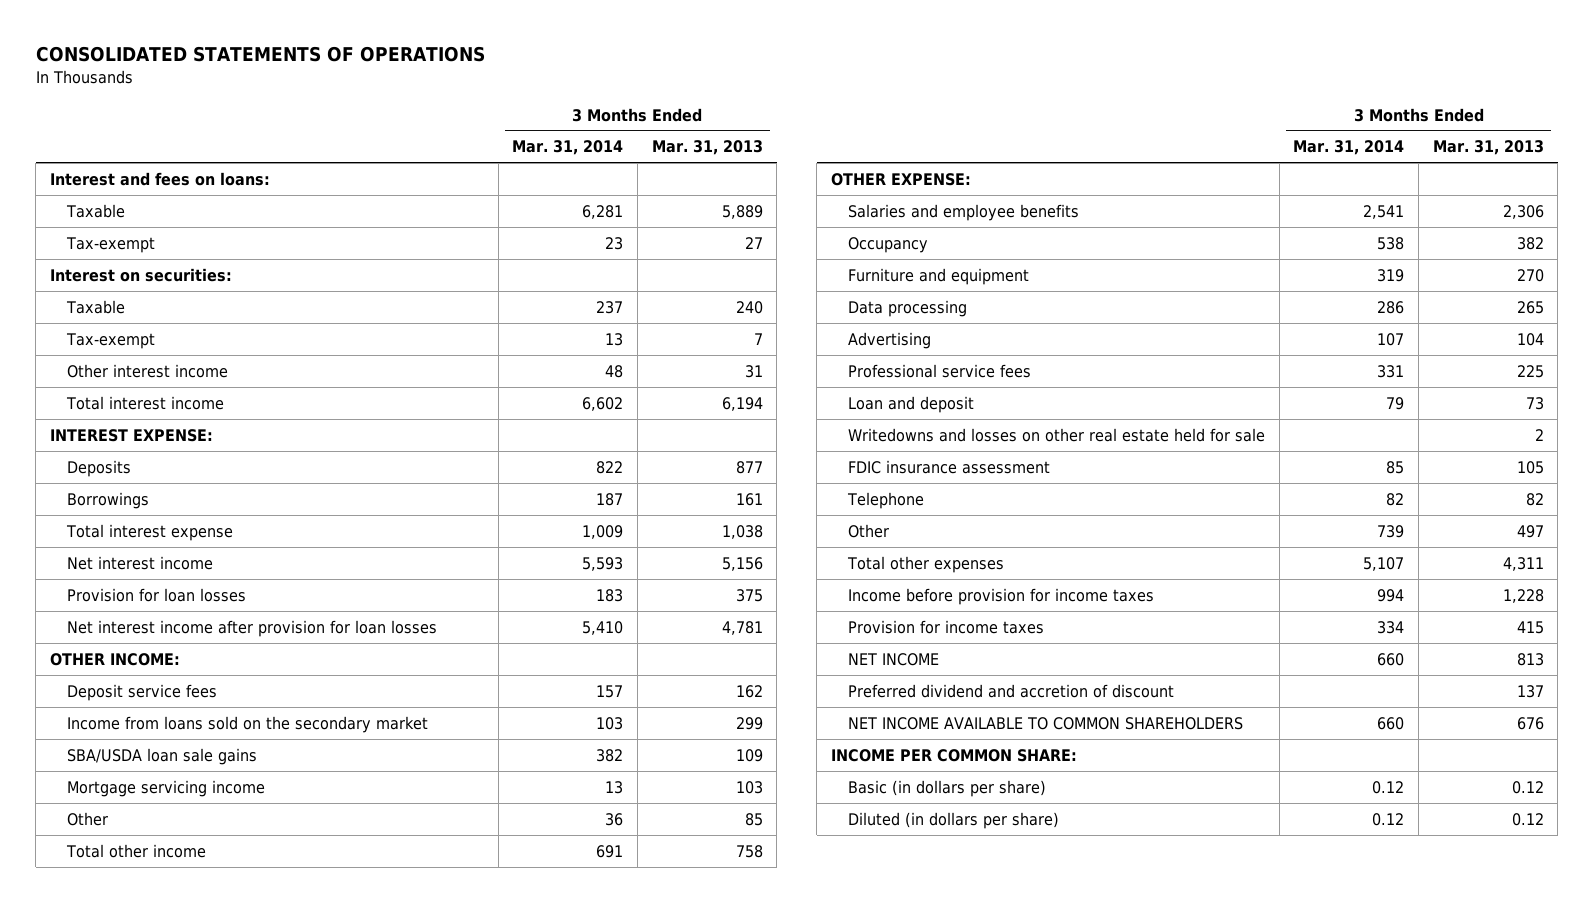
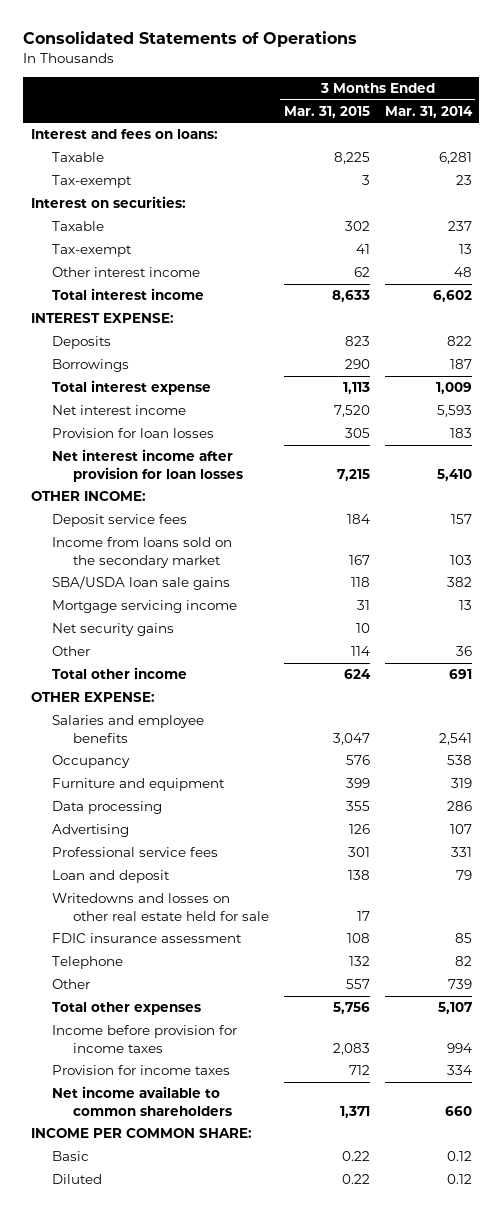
[35,45,485,62] CONSOLIDATED STATEMENTS OF OPERATIONS -> [23,31,358,48] Consolidated Statements of Operations
[651,140,763,156] Mar. 31, 2013 -> none
none -> [284,105,371,118] Mar. 31, 2015
none -> [51,623,174,637] Net security gains
[848,652,940,666] NET INCOME -> none
[848,683,1175,698] Preferred dividend and accretion of discount -> none
[848,716,1244,730] NET INCOME AVAILABLE TO COMMON SHAREHOLDERS -> [51,1086,233,1116] Net income available to common shareholders
[848,779,1047,797] Basic (in dollars per share) -> [51,1151,89,1162] Basic
[848,811,1060,829] Diluted (in dollars per share) -> [51,1174,102,1185] Diluted

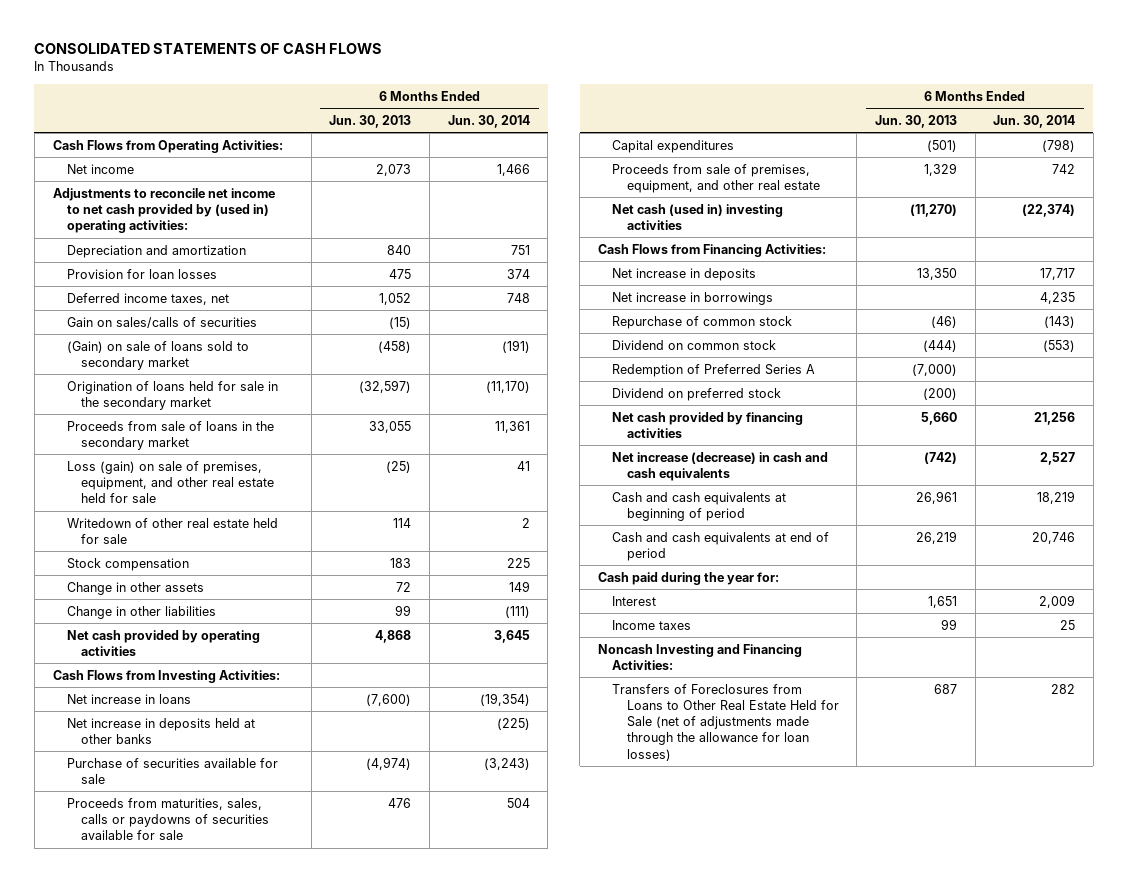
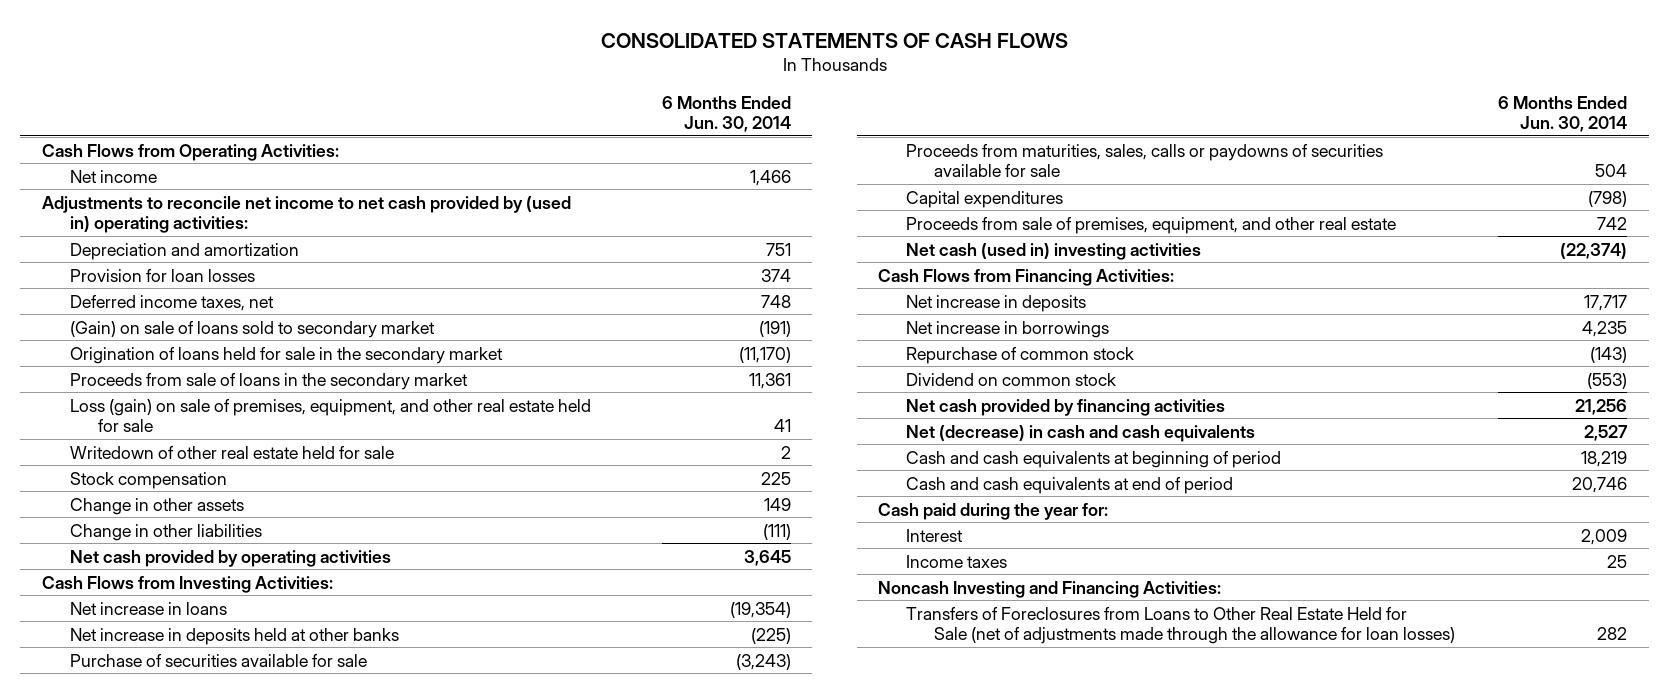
[329,114,412,128] Jun. 30, 2013 -> none
[66,316,257,328] Gain on sales/calls of securities -> none
[612,363,816,377] Redemption of Preferred Series A -> none
[612,387,782,401] Dividend on preferred stock -> none
[612,451,829,481] Net increase (decrease) in cash and cash equivalents -> [906,424,1256,442] Net (decrease) in cash and cash equivalents

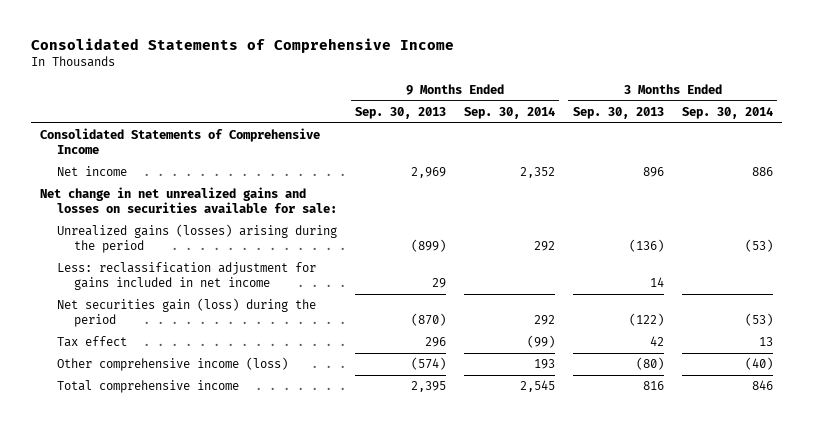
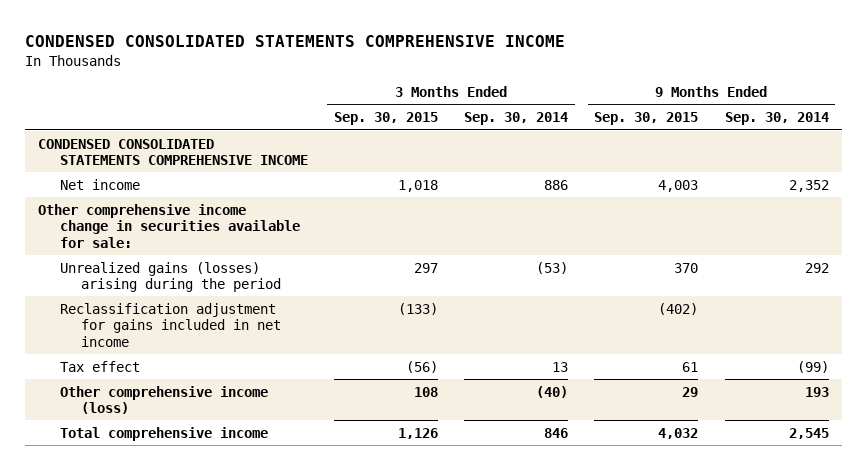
[31,37,455,53] Consolidated Statements of Comprehensive Income -> [25,35,566,48] CONDENSED CONSOLIDATED STATEMENTS COMPREHENSIVE INCOME
[355,106,447,119] Sep. 30, 2013 -> none
[572,106,664,119] Sep. 30, 2013 -> none
none -> [333,112,438,126] Sep. 30, 2015
none -> [594,112,699,126] Sep. 30, 2015
[40,128,321,155] Consolidated Statements of Comprehensive Income -> [38,138,308,166] CONDENSED CONSOLIDATED STATEMENTS COMPREHENSIVE INCOME
[40,187,338,214] Net change in net unrealized gains and losses on securities available for sale: -> [38,203,300,248] Other comprehensive income change in securities available for sale:
[57,298,317,328] Net securities gain (loss) during the period -> none
[57,262,317,291] Less: reclassification adjustment for gains included in net income -> [59,302,282,347] Reclassification adjustment for gains included in net income

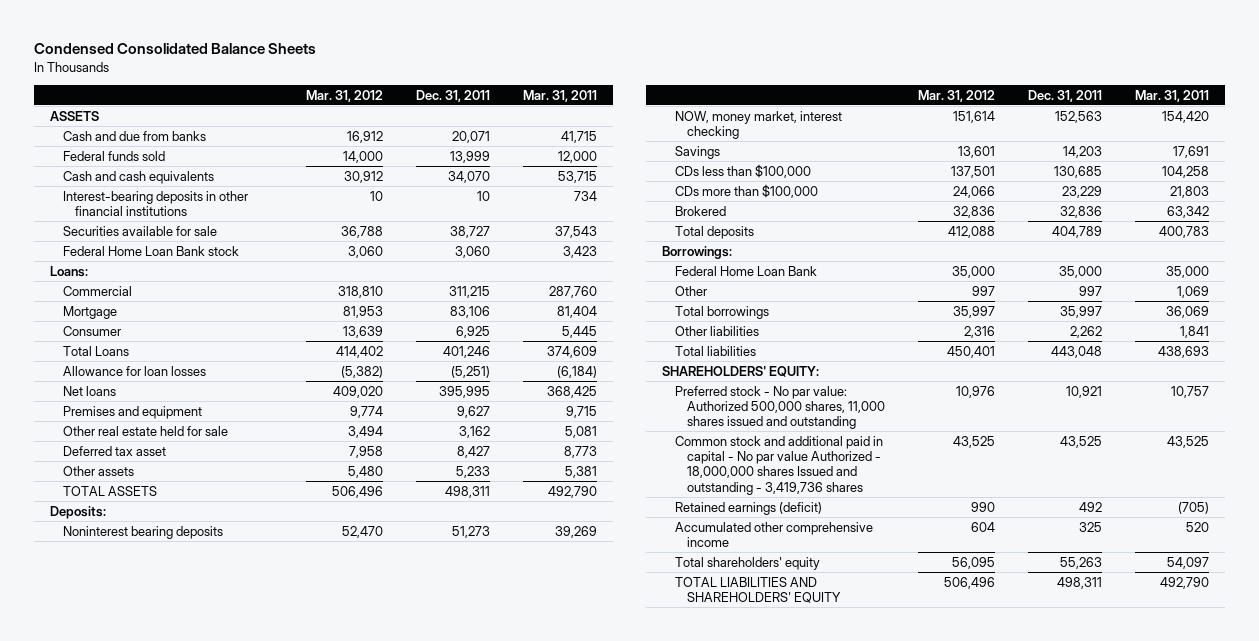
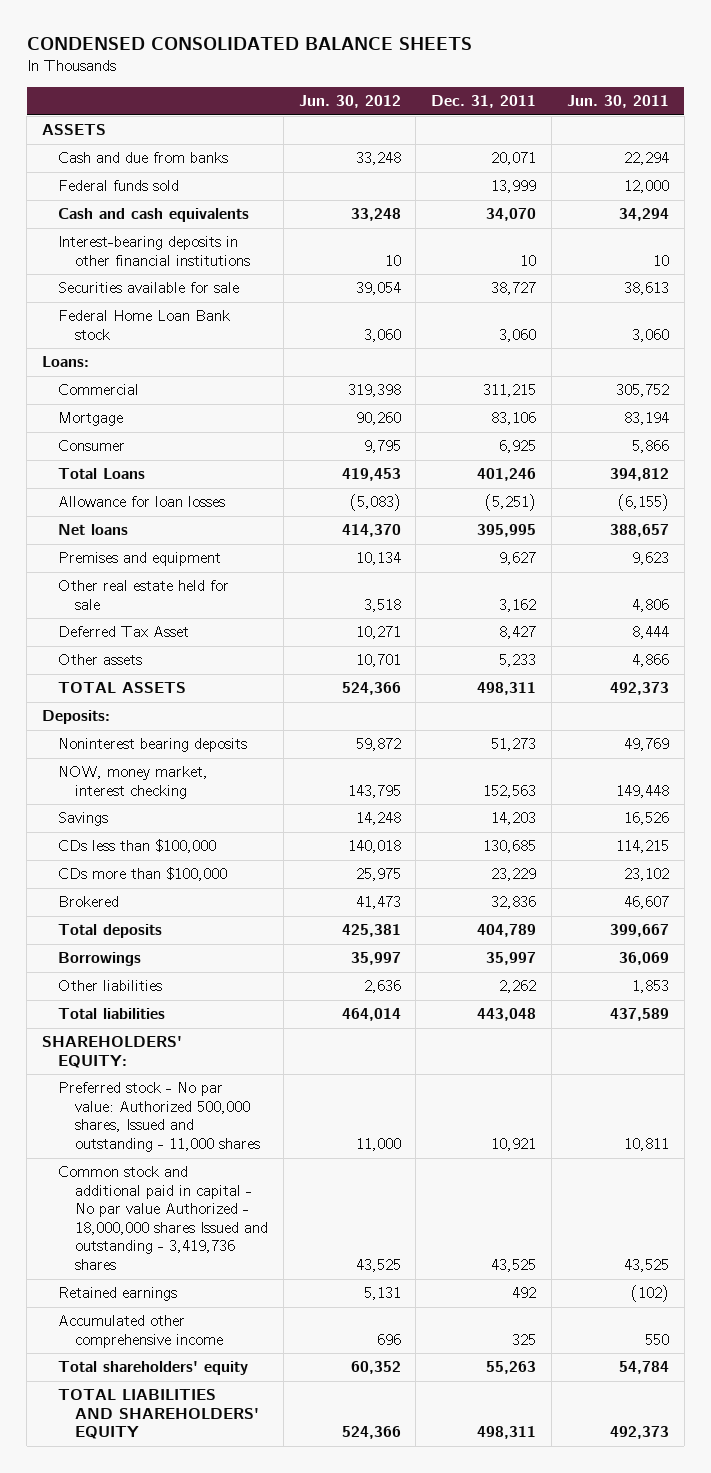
[33,43,316,55] Condensed Consolidated Balance Sheets -> [26,37,472,51] CONDENSED CONSOLIDATED BALANCE SHEETS
[305,89,383,102] Mar. 31, 2012 -> none
[522,89,597,102] Mar. 31, 2011 -> none
none -> [298,94,401,108] Jun. 30, 2012
none -> [566,94,669,108] Jun. 30, 2011
[62,445,166,456] Deferred tax asset -> [58,626,190,638] Deferred Tax Asset
[662,245,733,259] Borrowings: -> none
[674,265,817,276] Federal Home Loan Bank -> none
[674,285,707,296] Other -> none
[674,305,769,319] Total borrowings -> [58,952,142,967] Borrowings
[674,385,886,430] Preferred stock - No par value: Authorized 500,000 shares, 11,000 shares issued and outstanding -> [58,1082,260,1152] Preferred stock - No par value: Authorized 500,000 shares, Issued and outstanding - 11,000 shares
[674,501,822,515] Retained earnings (deficit) -> [58,1287,178,1302] Retained earnings

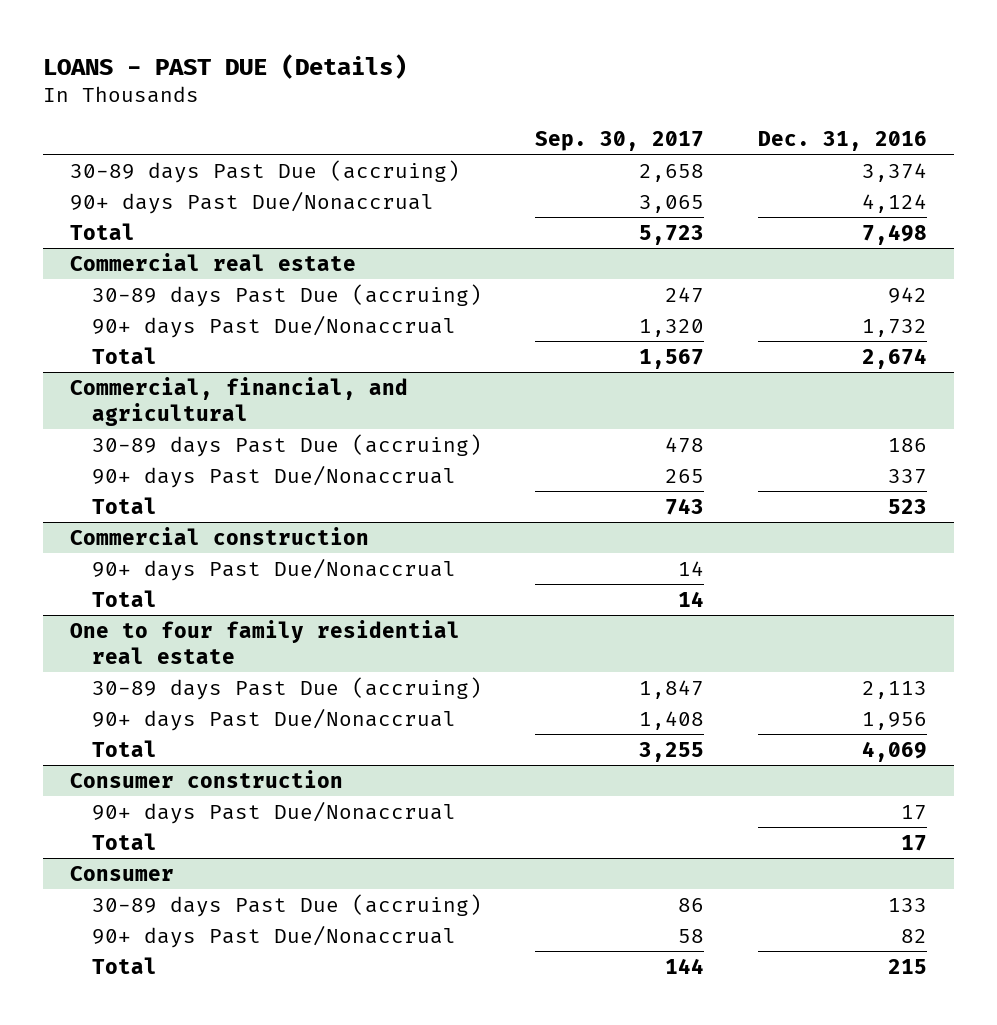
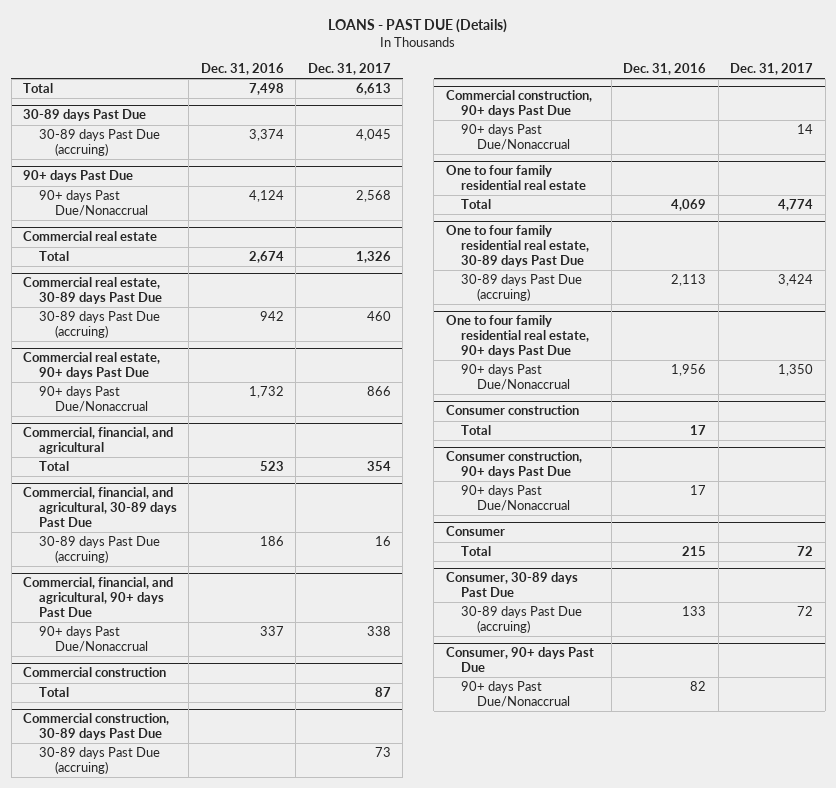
[535,130,705,151] Sep. 30, 2017 -> none
none -> [307,63,391,76] Dec. 31, 2017
[69,222,135,240] Total -> [23,83,54,94] Total
none -> [23,109,147,122] 30-89 days Past Due
none -> [23,170,134,183] 90+ days Past Due
[91,346,157,364] Total -> [38,251,69,262] Total
none -> [23,277,162,304] Commercial real estate, 30-89 days Past Due
none -> [23,352,161,379] Commercial real estate, 90+ days Past Due
[91,496,157,514] Total -> [38,461,69,472] Total
none -> [23,487,177,527] Commercial, financial, and agricultural, 30-89 days Past Due
none -> [23,577,174,617] Commercial, financial, and agricultural, 90+ days Past Due
[91,557,456,581] 90+ days Past Due/Nonaccrual -> none
none -> [23,713,170,740] Commercial construction, 30-89 days Past Due
none -> [38,747,160,774] 30-89 days Past Due (accruing)
none -> [445,90,592,117] Commercial construction, 90+ days Past Due
none -> [461,124,571,150] 90+ days Past Due/Nonaccrual
[91,739,157,757] Total -> [461,199,492,210] Total
none -> [445,225,590,267] One to four family residential real estate, 30-89 days Past Due
none -> [445,315,590,357] One to four family residential real estate, 90+ days Past Due
[91,800,456,824] 90+ days Past Due/Nonaccrual -> none
none -> [445,451,582,478] Consumer construction, 90+ days Past Due
none -> [461,485,571,511] 90+ days Past Due/Nonaccrual
[91,956,157,974] Total -> [461,546,492,557] Total
none -> [445,572,578,597] Consumer, 30-89 days Past Due
none -> [445,647,594,672] Consumer, 90+ days Past Due

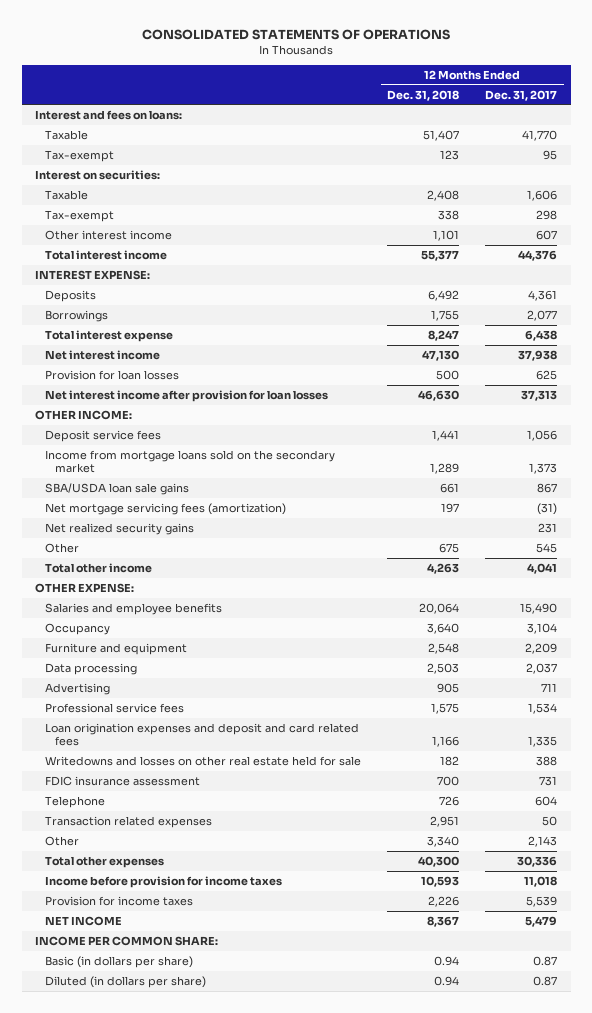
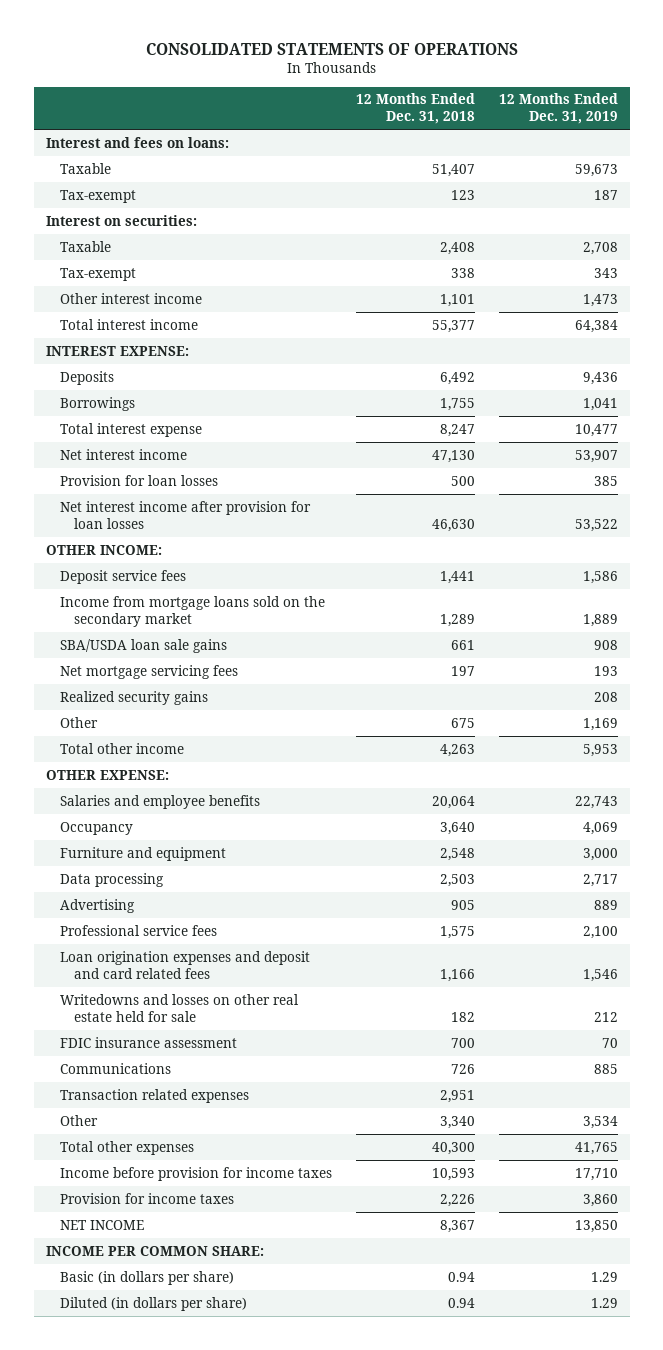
[485,89,558,101] Dec. 31, 2017 -> none
none -> [498,93,618,125] 12 Months Ended Dec. 31, 2019
[44,502,286,515] Net mortgage servicing fees (amortization) -> [59,664,238,679] Net mortgage servicing fees
[44,522,194,535] Net realized security gains -> [59,690,208,705] Realized security gains
[44,795,105,808] Telephone -> [59,1062,171,1074] Communications

